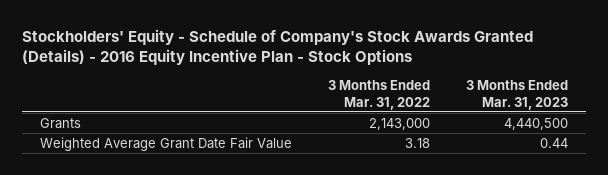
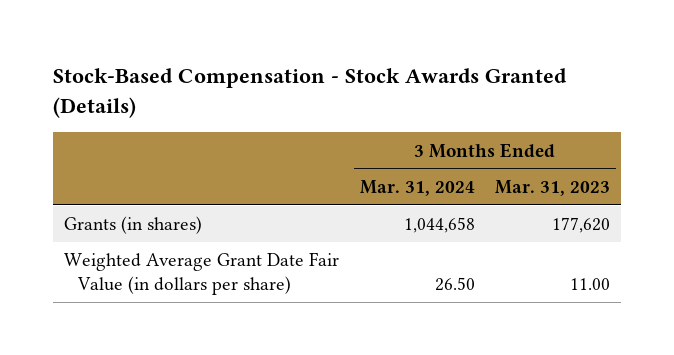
[21,29,533,66] Stockholders' Equity - Schedule of Company's Stock Awards Granted (Details) - 2016 Equity Incentive Plan - Stock Options -> [53,68,568,119] Stock-Based Compensation - Stock Awards Granted (Details)
[328,80,431,110] 3 Months Ended Mar. 31, 2022 -> none
none -> [359,179,475,196] Mar. 31, 2024
[40,117,82,129] Grants -> [63,216,202,235] Grants (in shares)
[504,117,569,130] 4,440,500 -> [552,217,611,234] 177,620
[40,136,293,151] Weighted Average Grant Date Fair Value -> [63,252,339,295] Weighted Average Grant Date Fair Value (in dollars per share)
[540,137,569,148] 0.44 -> [570,277,611,290] 11.00

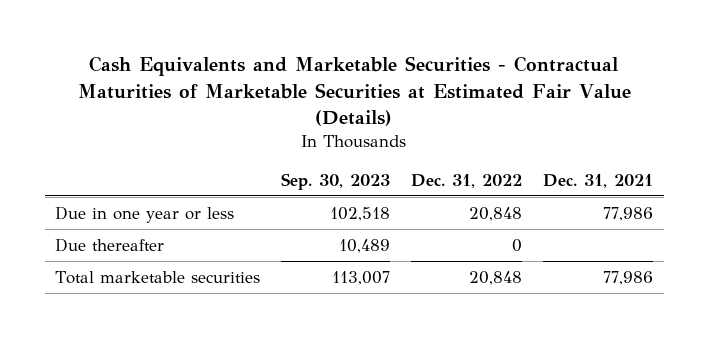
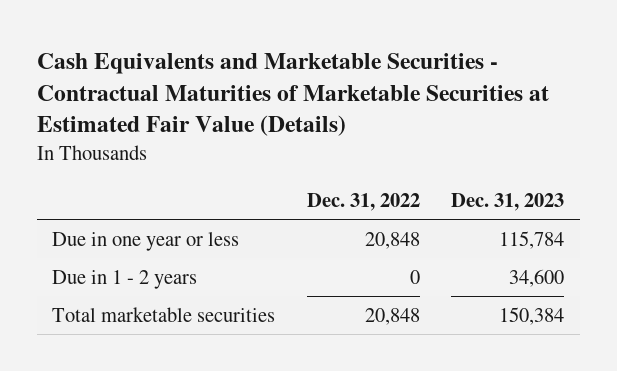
[281,172,391,190] Sep. 30, 2023 -> none
[543,173,654,188] Dec. 31, 2021 -> none
none -> [451,192,565,211] Dec. 31, 2023
[55,237,165,252] Due thereafter -> none
none -> [52,269,198,289] Due in 1 - 2 years

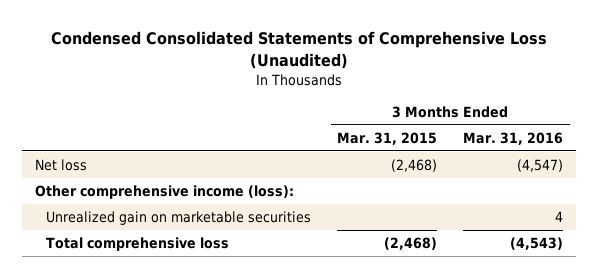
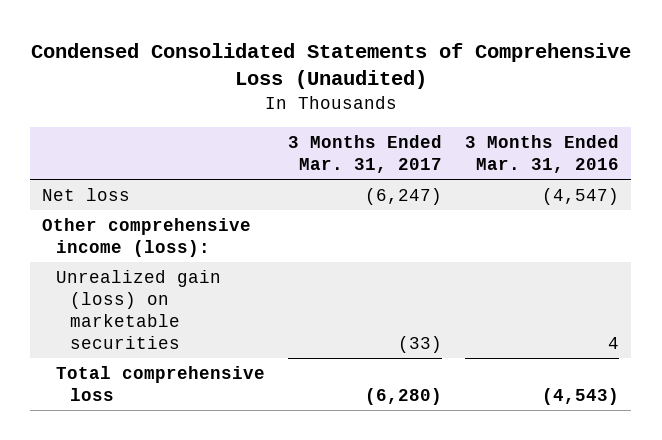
[337,131,438,145] Mar. 31, 2015 -> none
none -> [288,134,443,173] 3 Months Ended Mar. 31, 2017
[46,211,312,226] Unrealized gain on marketable securities -> [55,269,221,350] Unrealized gain (loss) on marketable securities

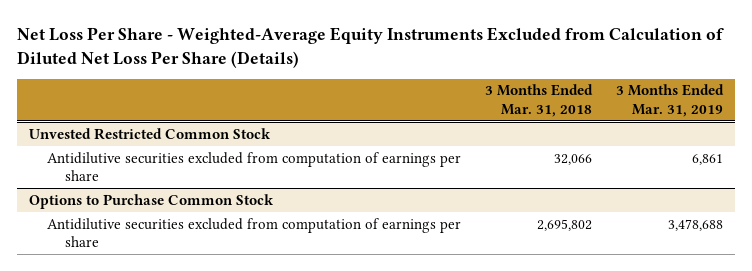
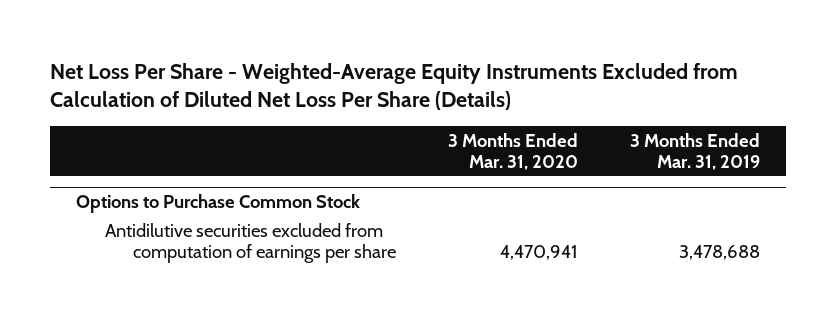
[484,84,593,117] 3 Months Ended Mar. 31, 2018 -> none
none -> [448,132,579,171] 3 Months Ended Mar. 31, 2020
[28,127,271,140] Unvested Restricted Common Stock -> none
[47,151,462,182] Antidilutive securities excluded from computation of earnings per share -> none

